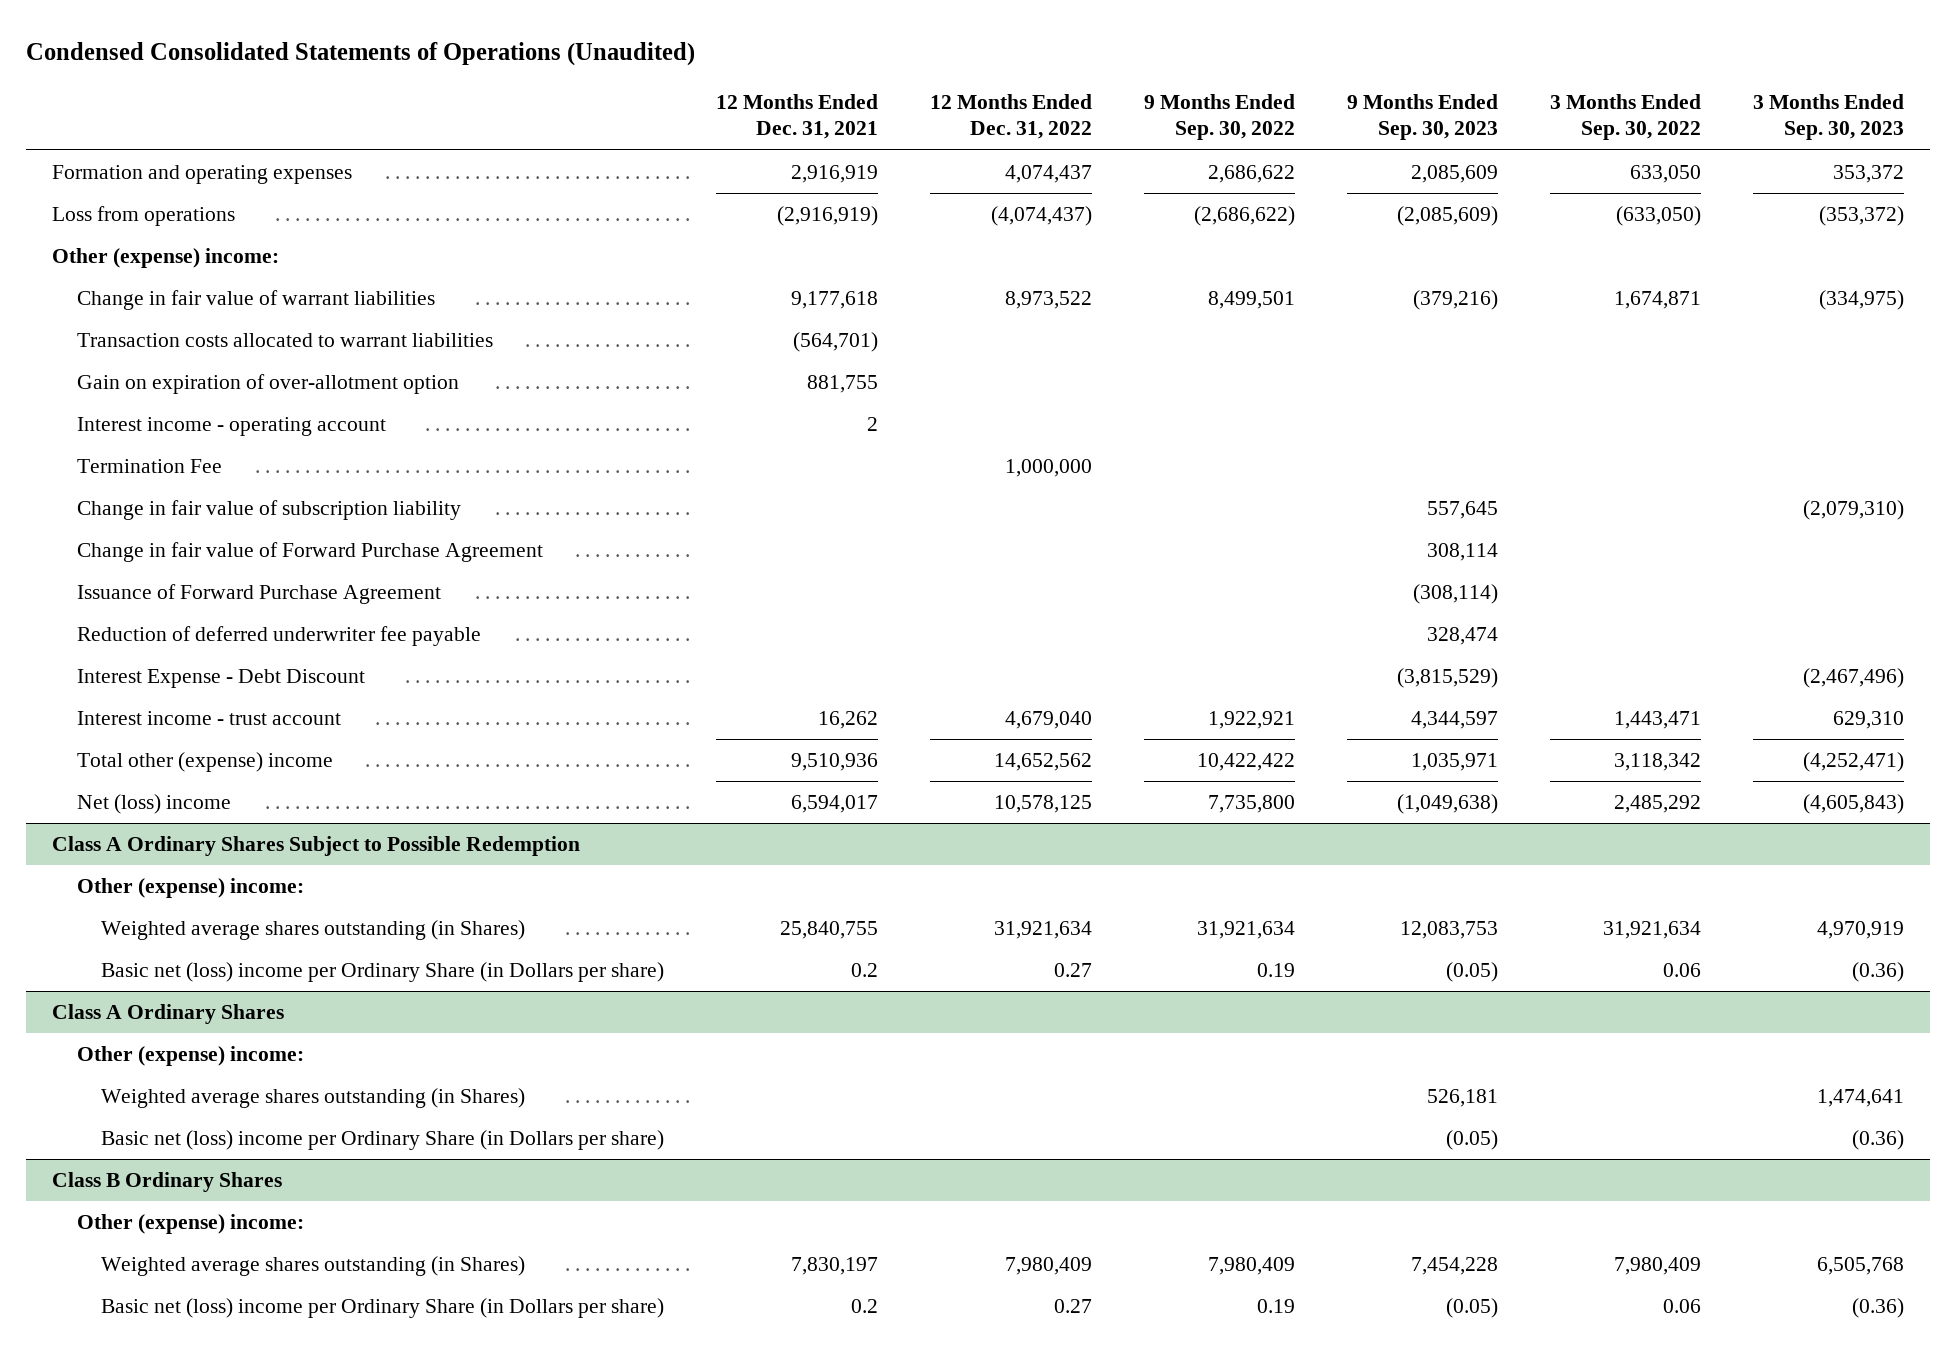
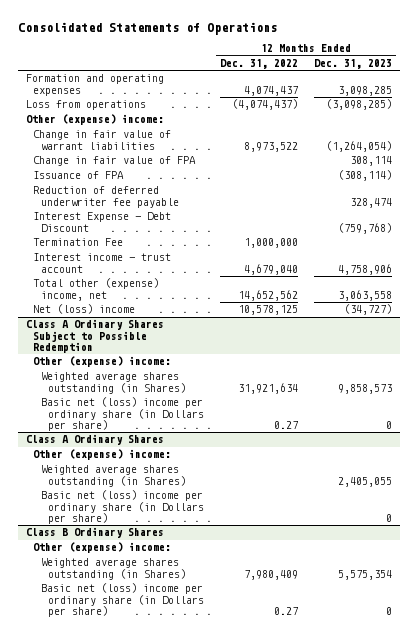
[26,41,696,66] Condensed Consolidated Statements of Operations (Unaudited) -> [18,22,278,36] Consolidated Statements of Operations
[716,93,879,140] 12 Months Ended Dec. 31, 2021 -> none
[1144,93,1296,141] 9 Months Ended Sep. 30, 2022 -> none
[1347,93,1499,141] 9 Months Ended Sep. 30, 2023 -> none
[1550,93,1702,141] 3 Months Ended Sep. 30, 2022 -> none
[1753,93,1905,141] 3 Months Ended Sep. 30, 2023 -> none
none -> [313,58,392,69] Dec. 31, 2023
[76,333,493,348] Transaction costs allocated to warrant liabilities -> none
[76,374,459,395] Gain on expiration of over-allotment option -> none
[76,417,386,437] Interest income - operating account -> none
[76,500,461,521] Change in fair value of subscription liability -> none
[76,542,543,563] Change in fair value of Forward Purchase Agreement -> [33,156,197,167] Change in fair value of FPA
[76,584,441,605] Issuance of Forward Purchase Agreement -> [33,171,125,180] Issuance of FPA
[76,459,222,474] Termination Fee -> [33,238,124,247] Termination Fee
[76,752,333,773] Total other (expense) income -> [33,278,160,301] Total other (expense) income, net
[101,962,665,983] Basic net (loss) income per Ordinary Share (in Dollars per share) -> [40,397,204,432] Basic net (loss) income per ordinary share (in Dollars per share)
[101,1130,665,1151] Basic net (loss) income per Ordinary Share (in Dollars per share) -> [40,490,204,525] Basic net (loss) income per ordinary share (in Dollars per share)
[101,1298,665,1319] Basic net (loss) income per Ordinary Share (in Dollars per share) -> [40,583,204,618] Basic net (loss) income per ordinary share (in Dollars per share)

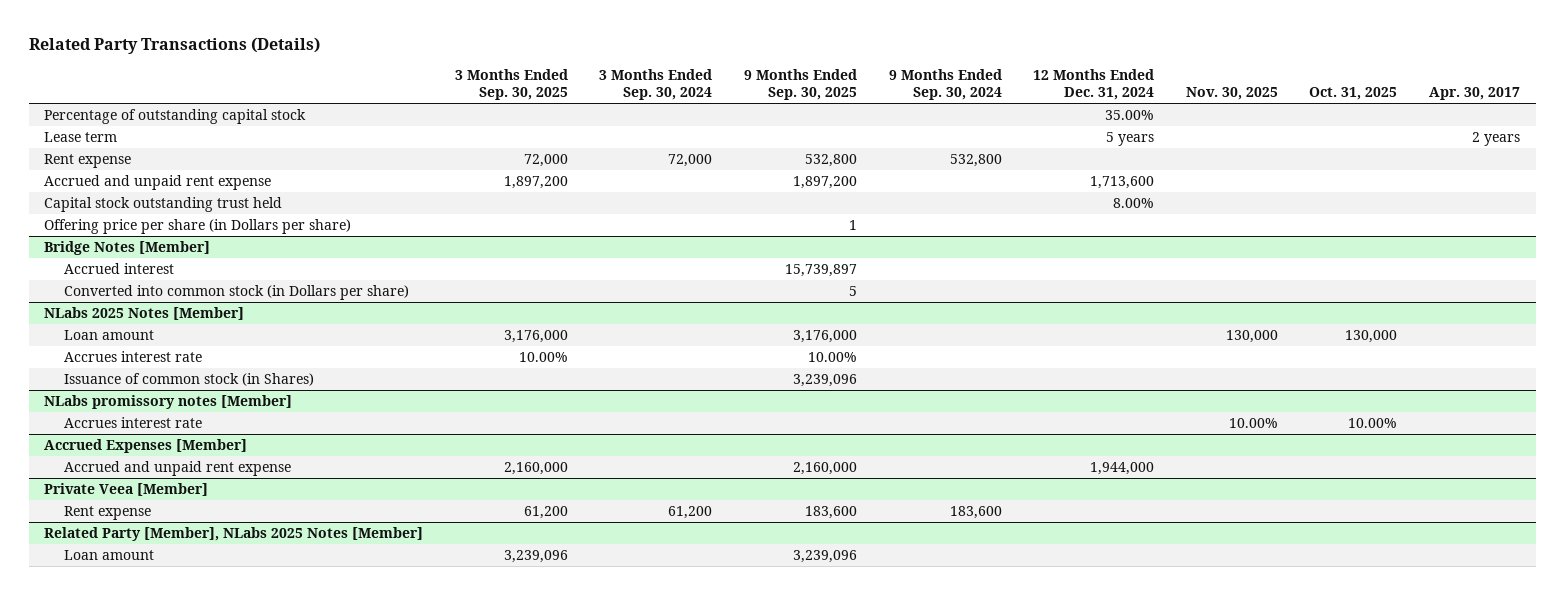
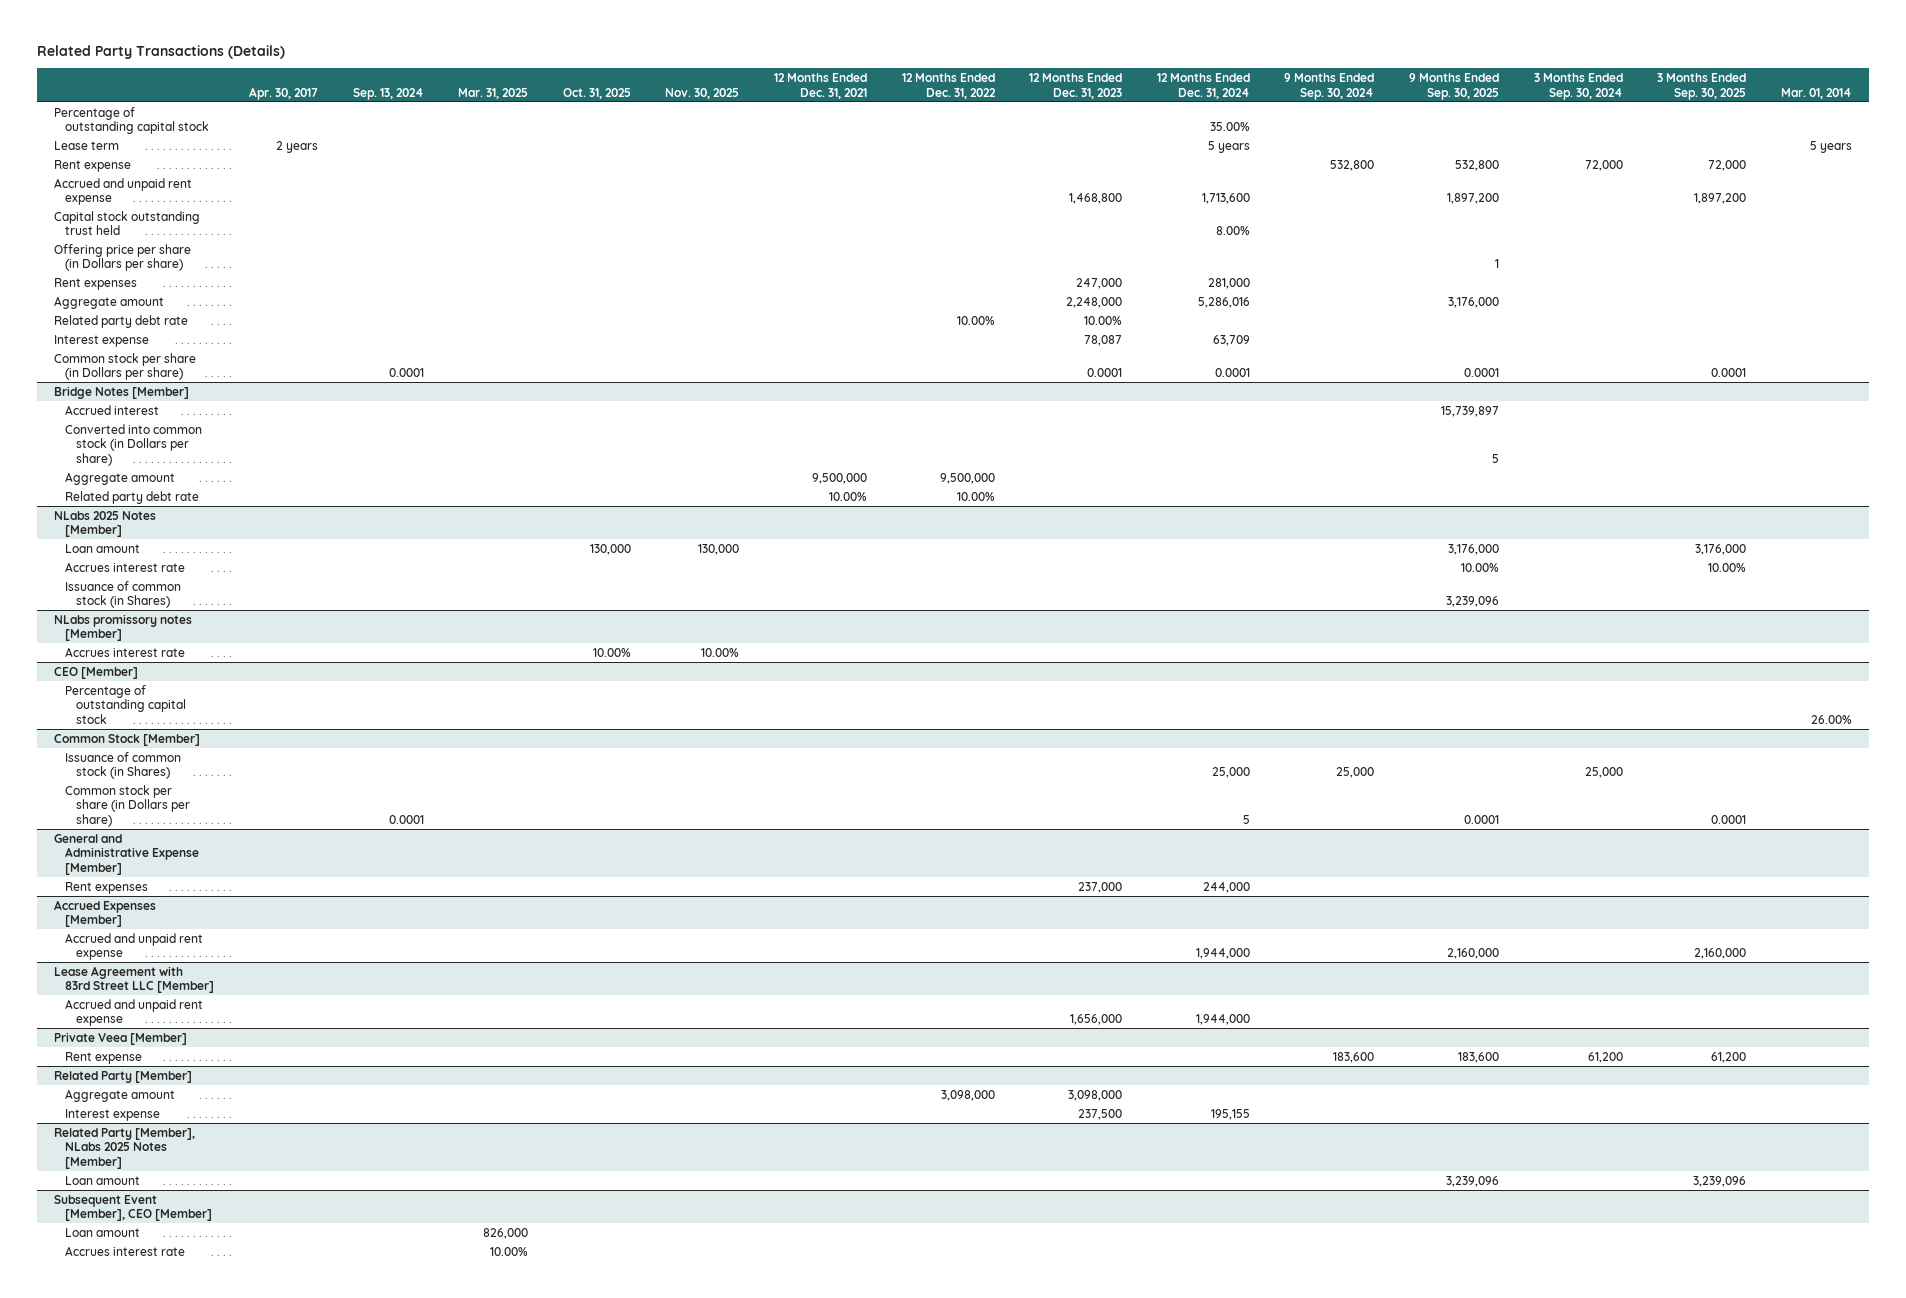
none -> [352,87,424,100] Sep. 13, 2024
none -> [458,87,529,99] Mar. 31, 2025
none -> [773,72,867,99] 12 Months Ended Dec. 31, 2021
none -> [901,72,996,99] 12 Months Ended Dec. 31, 2022
none -> [1029,72,1123,99] 12 Months Ended Dec. 31, 2023
none -> [1780,87,1852,99] Mar. 01, 2014
none -> [54,277,138,290] Rent expenses
none -> [54,295,165,309] Aggregate amount
none -> [54,314,189,328] Related party debt rate
none -> [54,334,150,347] Interest expense
none -> [54,352,197,381] Common stock per share (in Dollars per share)
none -> [65,471,176,485] Aggregate amount
none -> [65,490,200,504] Related party debt rate
none -> [54,666,139,679] CEO [Member]
none -> [65,684,187,724] Percentage of outstanding capital stock
none -> [54,733,201,746] Common Stock [Member]
none -> [65,751,182,780] Issuance of common stock (in Shares)
none -> [65,784,191,827] Common stock per share (in Dollars per share)
none -> [54,833,200,875] General and Administrative Expense [Member]
none -> [65,881,149,894] Rent expenses
none -> [54,965,215,994] Lease Agreement with 83rd Street LLC [Member]
none -> [65,998,204,1027] Accrued and unpaid rent expense
none -> [54,1070,193,1083] Related Party [Member]
none -> [65,1088,176,1102] Aggregate amount
none -> [65,1108,161,1121] Interest expense
none -> [54,1194,213,1222] Subsequent Event [Member], CEO [Member]
none -> [65,1227,141,1237] Loan amount
none -> [65,1245,186,1256] Accrues interest rate

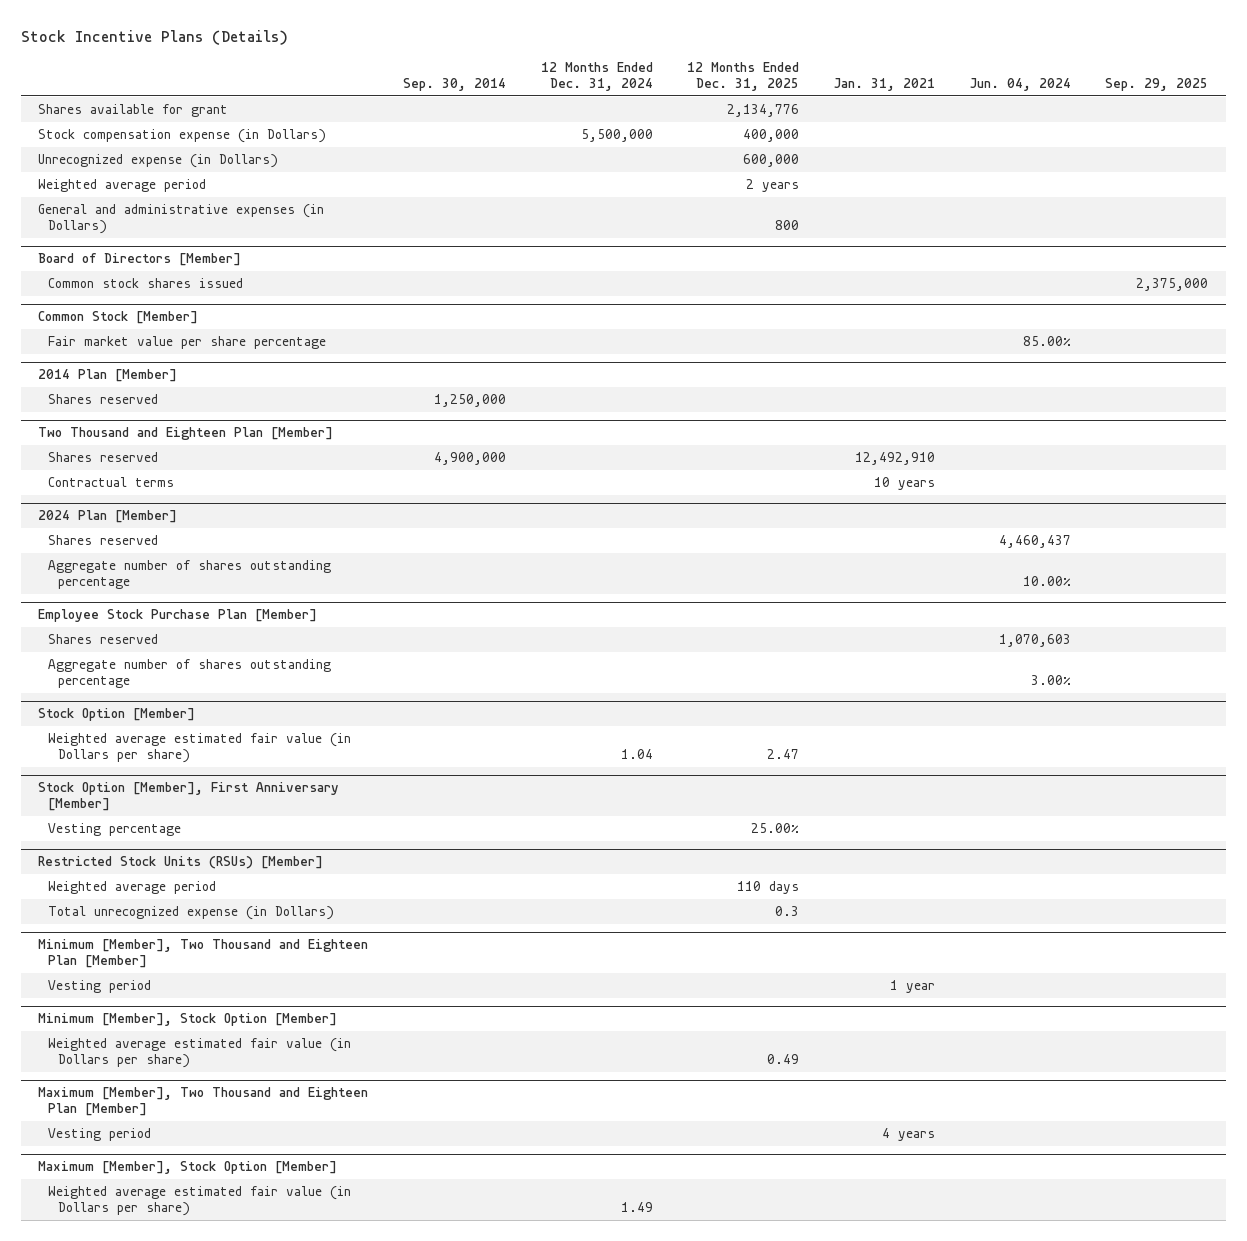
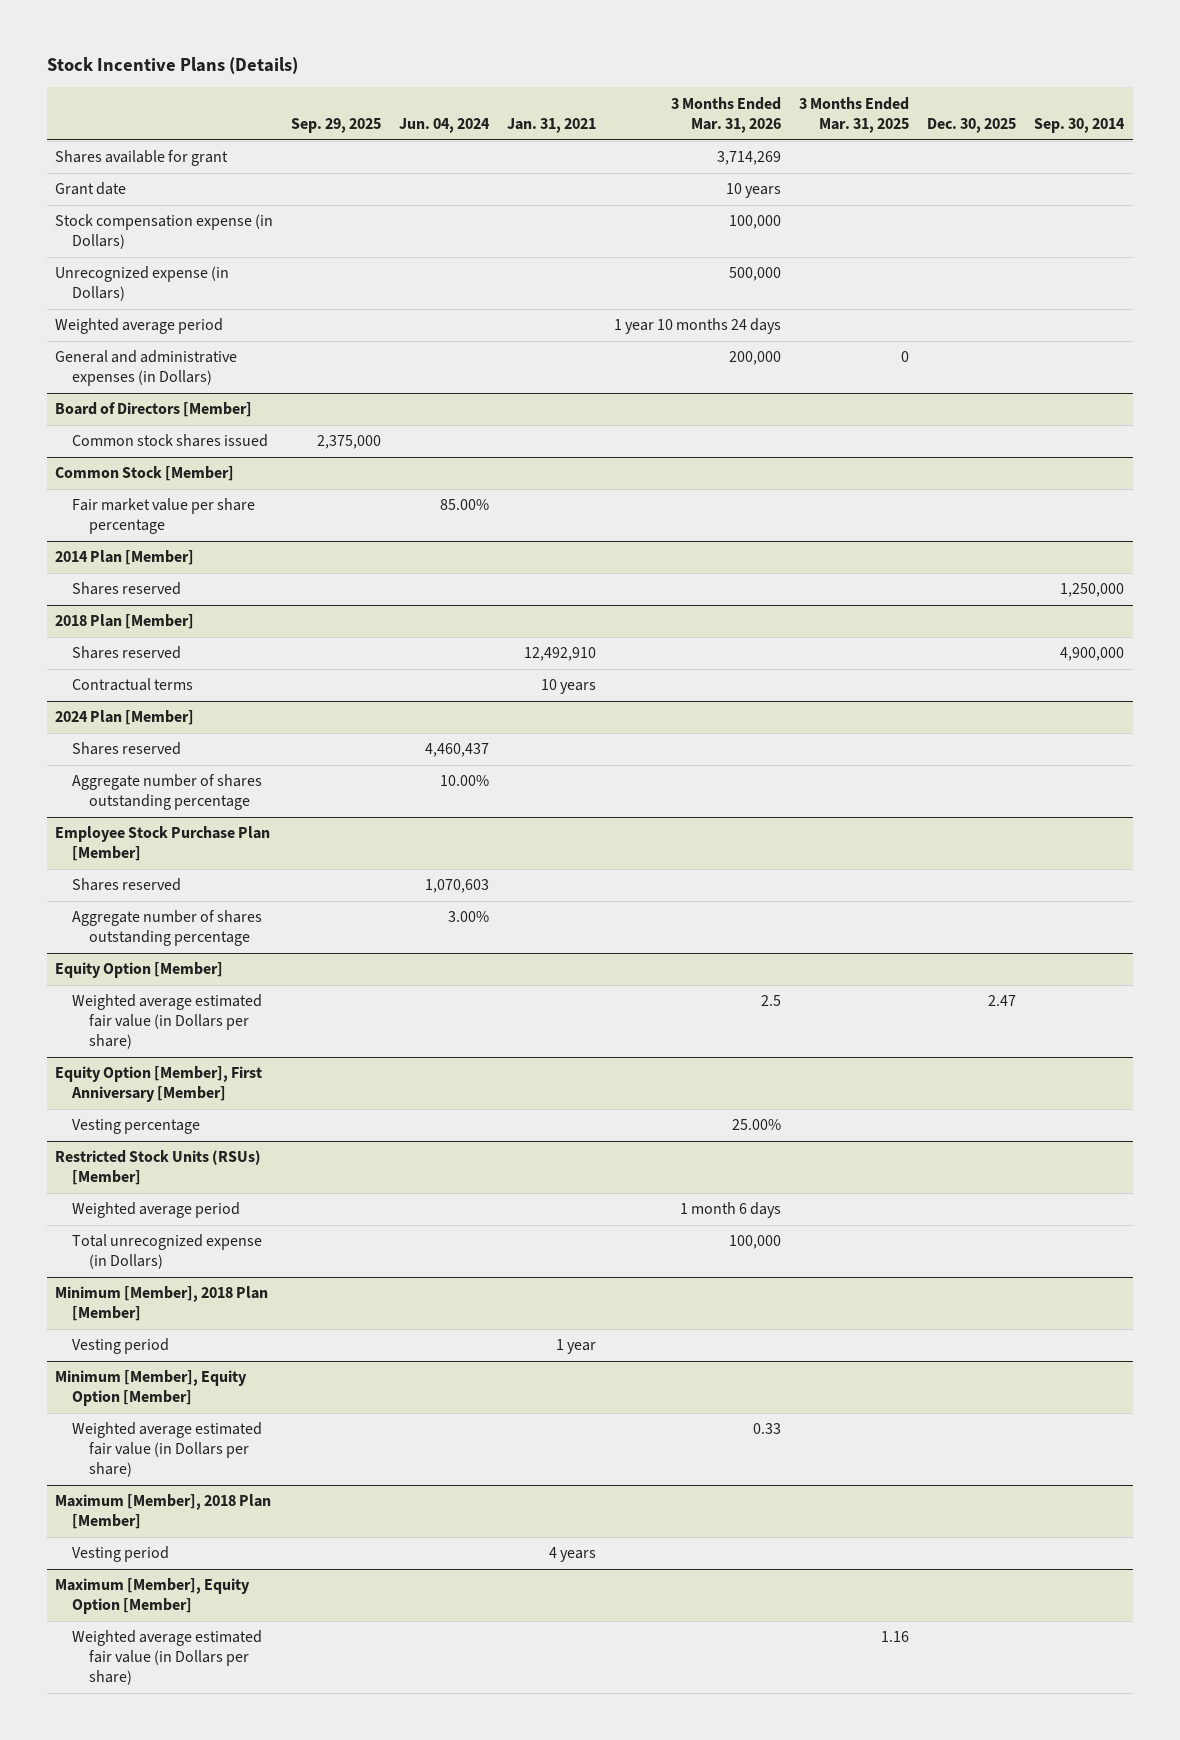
[540,62,653,92] 12 Months Ended Dec. 31, 2024 -> none
[687,62,800,92] 12 Months Ended Dec. 31, 2025 -> none
none -> [671,96,782,133] 3 Months Ended Mar. 31, 2026
none -> [799,96,910,133] 3 Months Ended Mar. 31, 2025
none -> [927,117,1017,133] Dec. 30, 2025
none -> [55,182,127,196] Grant date
[38,426,334,440] Two Thousand and Eighteen Plan [Member] -> [55,614,195,630] 2018 Plan [Member]
[38,707,196,721] Stock Option [Member] -> [55,962,224,979] Equity Option [Member]
[38,781,340,812] Stock Option [Member], First Anniversary [Member] -> [55,1066,263,1103] Equity Option [Member], First Anniversary [Member]
[38,938,369,969] Minimum [Member], Two Thousand and Eighteen Plan [Member] -> [55,1286,269,1322] Minimum [Member], 2018 Plan [Member]
[38,1012,338,1026] Minimum [Member], Stock Option [Member] -> [55,1370,248,1407] Minimum [Member], Equity Option [Member]
[38,1086,369,1117] Maximum [Member], Two Thousand and Eighteen Plan [Member] -> [55,1494,272,1530] Maximum [Member], 2018 Plan [Member]
[38,1160,338,1174] Maximum [Member], Stock Option [Member] -> [55,1578,251,1615] Maximum [Member], Equity Option [Member]

